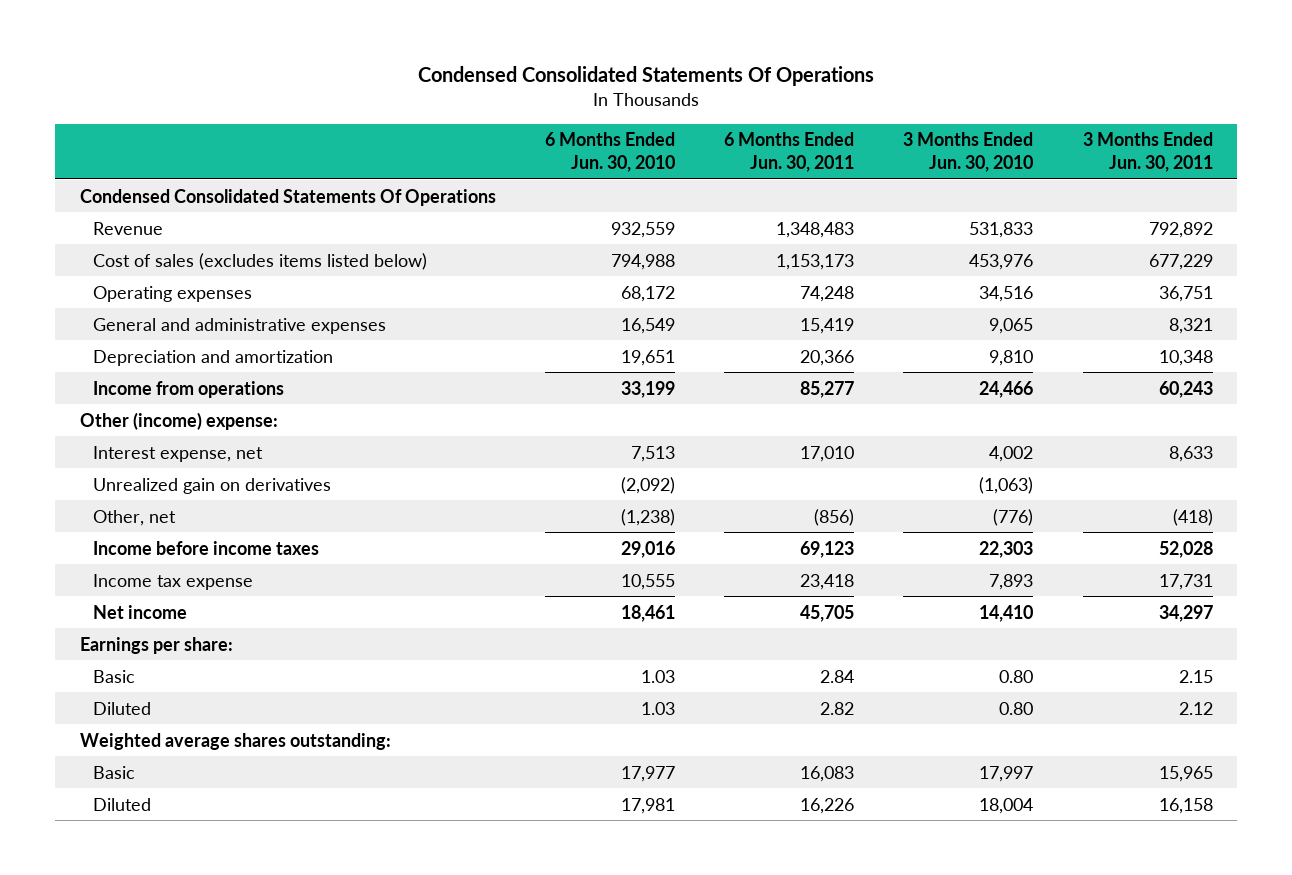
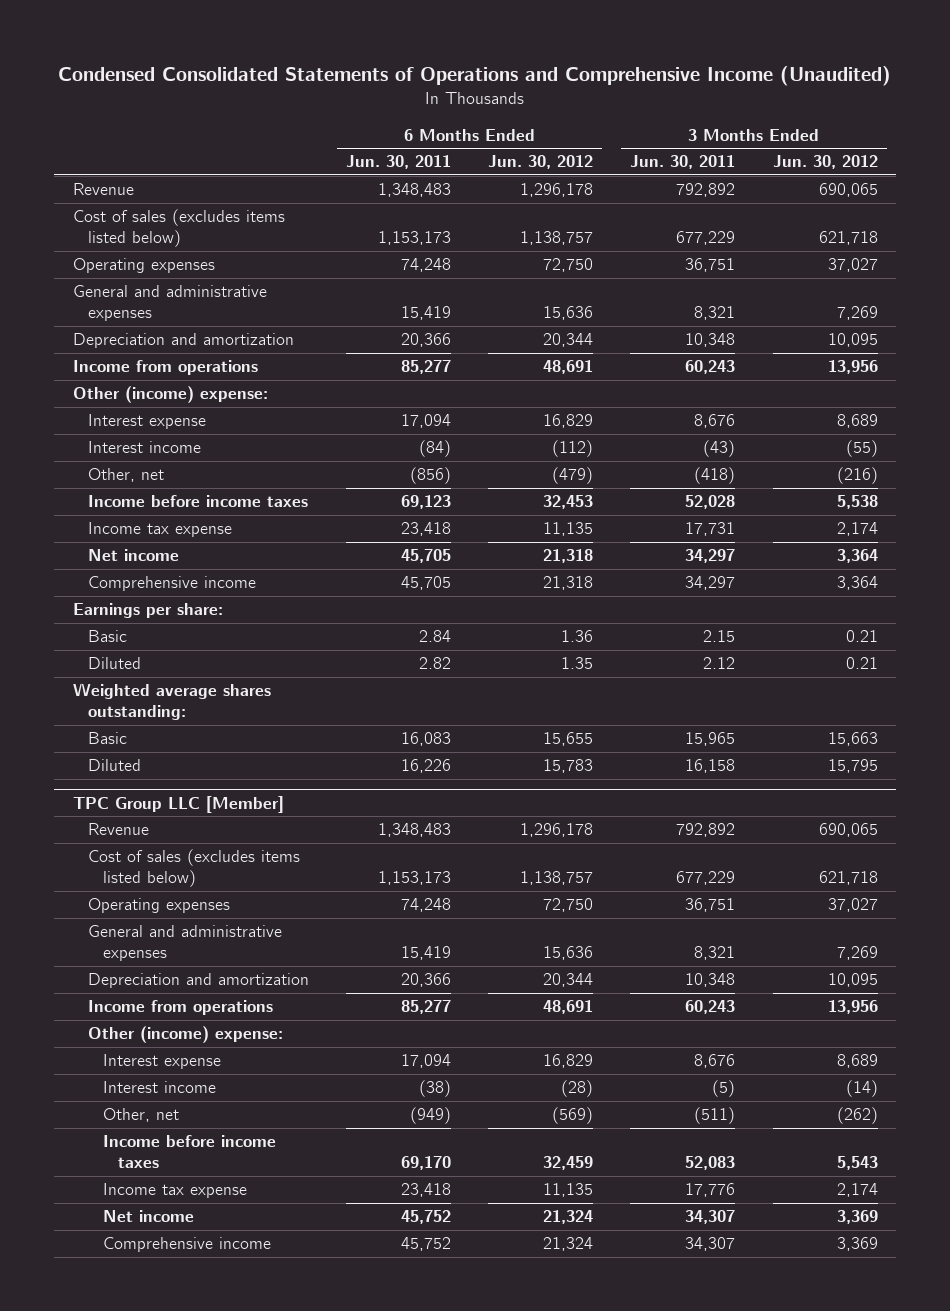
[418,66,875,87] Condensed Consolidated Statements Of Operations -> [58,65,892,86] Condensed Consolidated Statements of Operations and Comprehensive Income (Unaudited)
[544,132,675,172] 6 Months Ended Jun. 30, 2010 -> none
[903,132,1034,172] 3 Months Ended Jun. 30, 2010 -> none
none -> [488,155,594,170] Jun. 30, 2012
none -> [772,155,878,170] Jun. 30, 2012
[79,188,496,206] Condensed Consolidated Statements Of Operations -> none
[93,477,332,494] Unrealized gain on derivatives -> none
[93,445,264,462] Interest expense, net -> [87,414,206,430] Interest expense
[800,445,855,462] 17,010 -> [400,414,451,429] 17,094
[1168,445,1213,462] 8,633 -> [694,414,736,429] 8,676
none -> [87,441,201,454] Interest income
none -> [87,576,256,592] Comprehensive income
none -> [72,795,284,813] TPC Group LLC [Member]
none -> [87,823,149,836] Revenue
none -> [87,849,300,888] Cost of sales (excludes items listed below)
none -> [87,898,230,914] Operating expenses
none -> [87,925,282,962] General and administrative expenses
none -> [87,973,309,989] Depreciation and amortization
none -> [87,1000,273,1016] Income from operations
none -> [87,1026,283,1044] Other (income) expense:
none -> [102,1054,221,1070] Interest expense
none -> [102,1081,216,1094] Interest income
none -> [102,1108,179,1123] Other, net
none -> [102,1135,276,1169] Income before income taxes
none -> [102,1183,247,1199] Income tax expense
none -> [102,1210,194,1223] Net income
none -> [102,1237,271,1253] Comprehensive income

